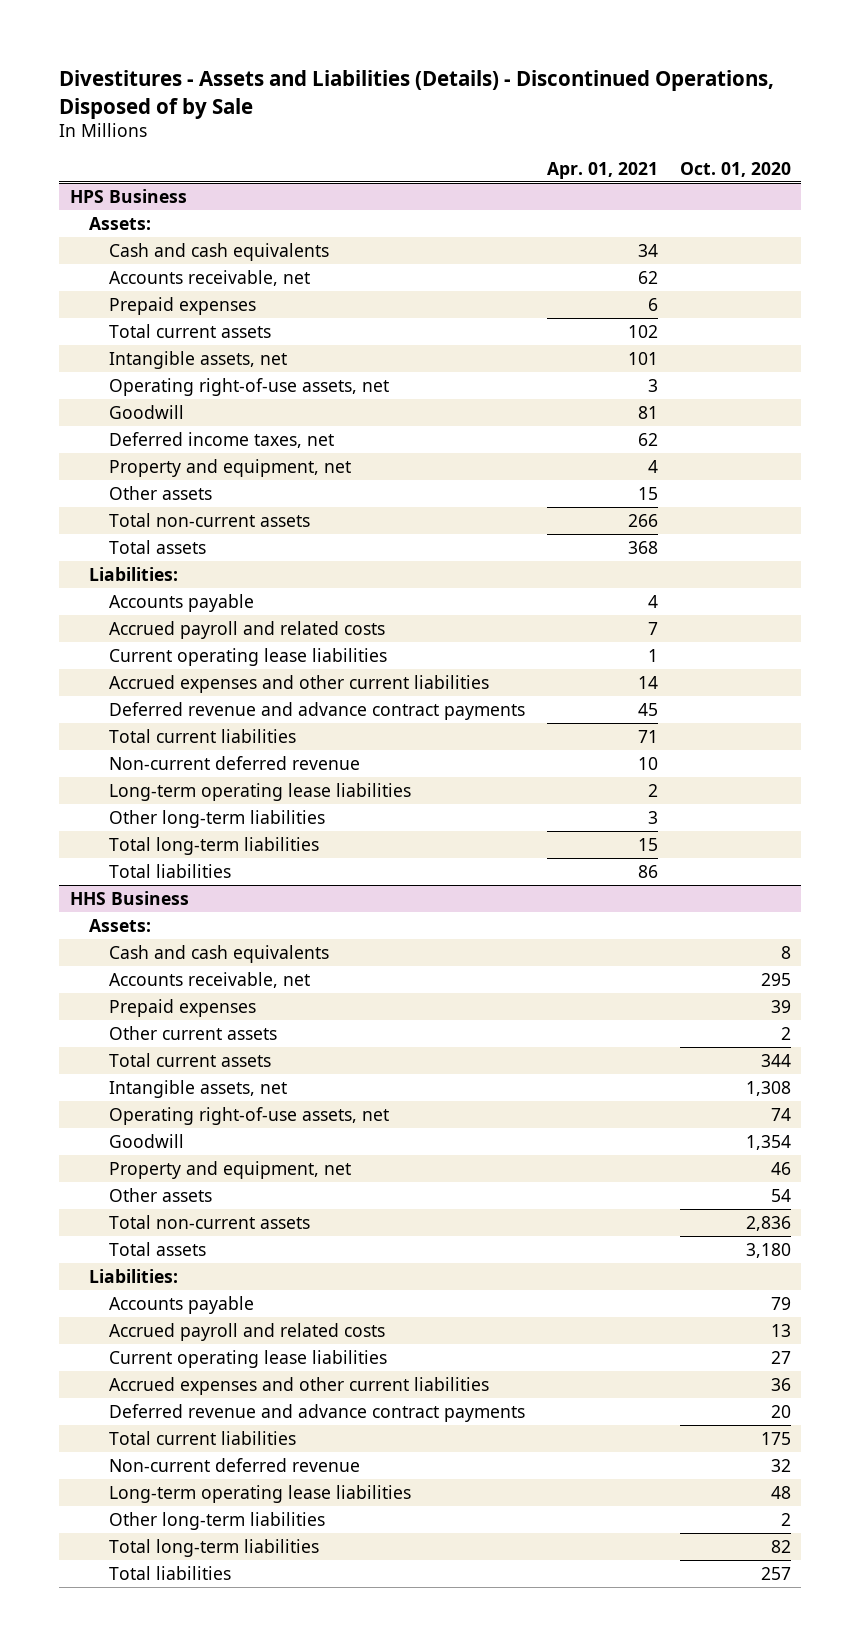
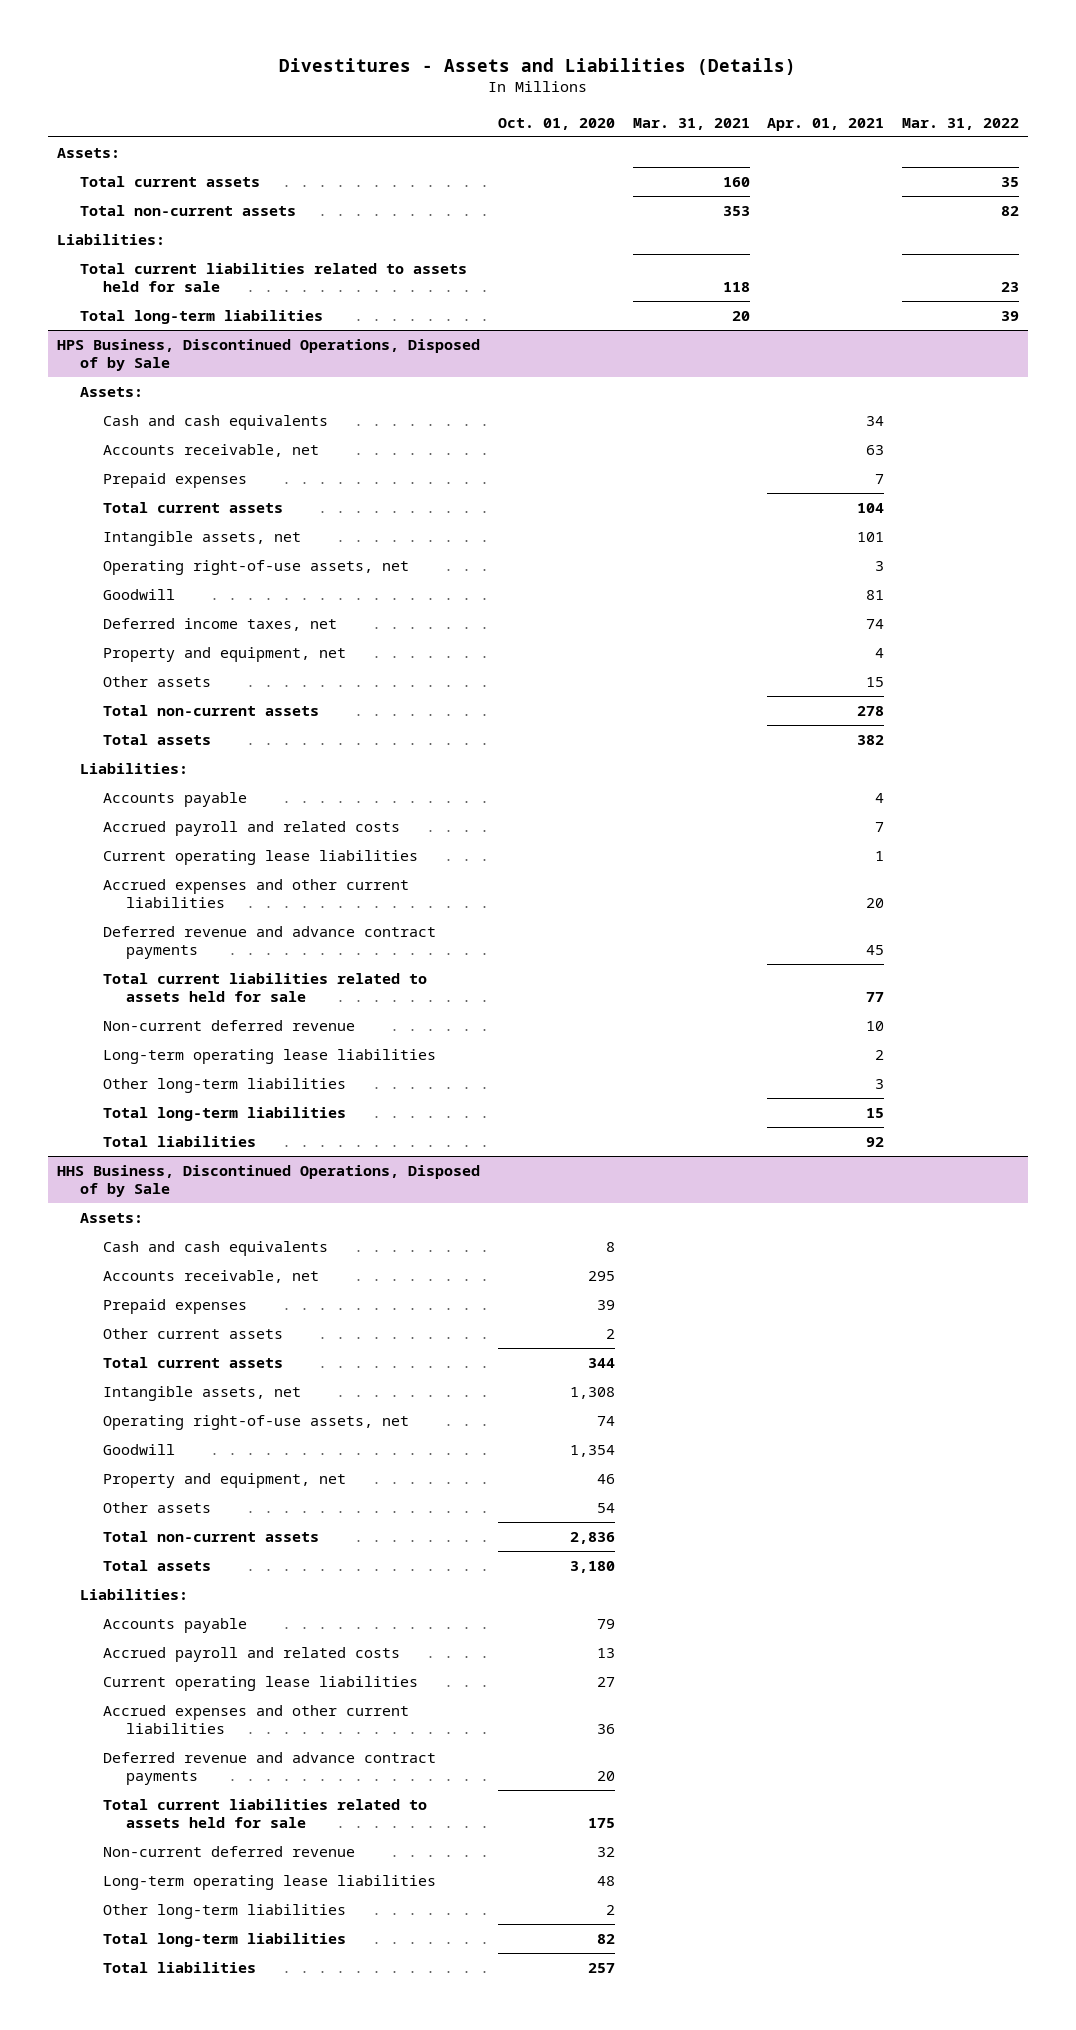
[58,70,774,119] Divestitures - Assets and Liabilities (Details) - Discontinued Operations, Disposed of by Sale -> [279,57,797,75] Divestitures - Assets and Liabilities (Details)
none -> [632,117,750,130] Mar. 31, 2021
none -> [902,117,1020,130] Mar. 31, 2022
none -> [57,148,121,159] Assets:
none -> [79,176,260,188] Total current assets
none -> [79,205,296,217] Total non-current assets
none -> [57,234,166,246] Liabilities:
none -> [79,263,467,292] Total current liabilities related to assets held for sale
none -> [79,310,323,325] Total long-term liabilities
[69,188,187,203] HPS Business -> [57,339,481,371] HPS Business, Discontinued Operations, Disposed of by Sale
[637,270,658,284] 62 -> [866,445,885,456] 63
[647,297,658,311] 6 -> [875,474,885,485] 7
[627,324,658,338] 102 -> [857,503,885,514] 104
[637,432,658,446] 62 -> [866,619,885,630] 74
[627,513,658,527] 266 -> [857,706,885,717] 278
[627,540,658,554] 368 -> [857,735,885,746] 382
[637,675,658,689] 14 -> [866,897,885,908] 20
[109,728,297,743] Total current liabilities -> [102,973,427,1002] Total current liabilities related to assets held for sale
[637,729,658,743] 71 -> [866,991,885,1002] 77
[637,864,658,878] 86 -> [866,1137,885,1148] 92
[69,890,189,905] HHS Business -> [57,1165,481,1197] HHS Business, Discontinued Operations, Disposed of by Sale
[109,1430,297,1445] Total current liabilities -> [102,1799,427,1828] Total current liabilities related to assets held for sale

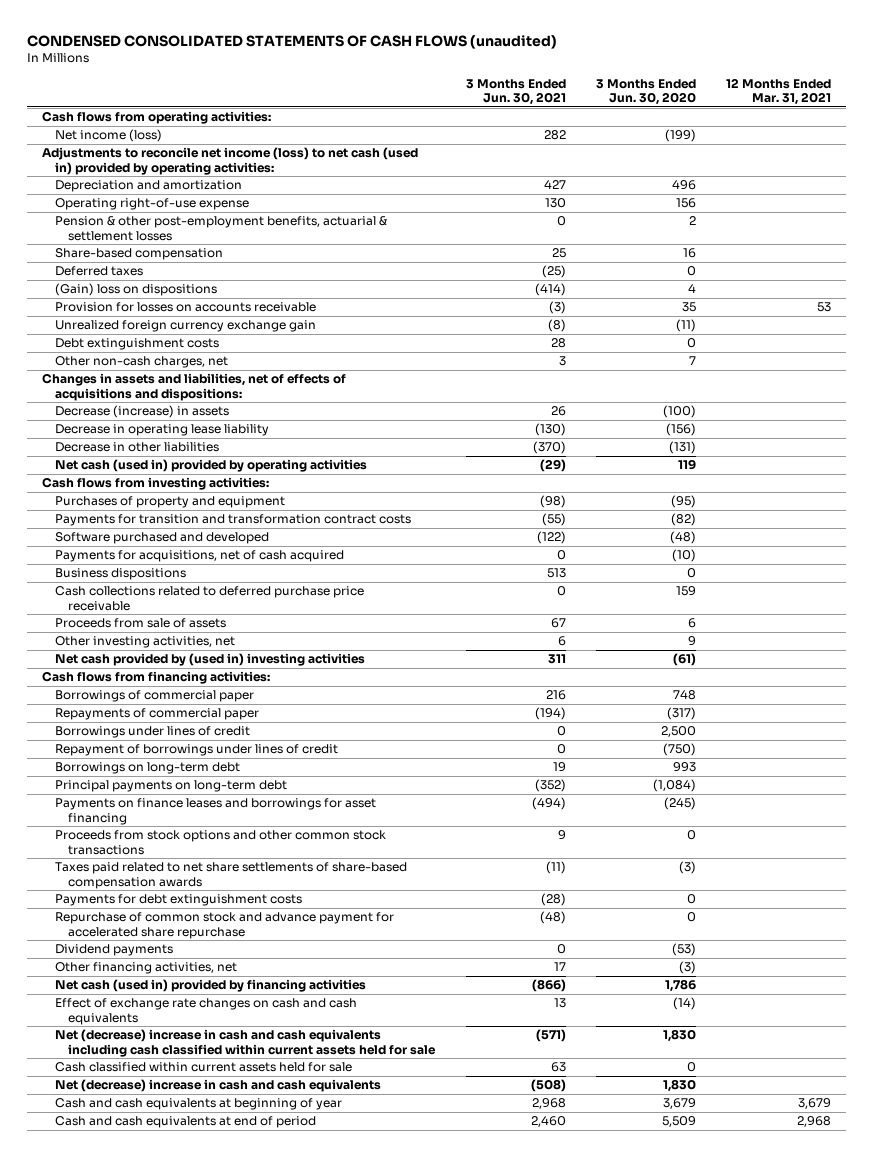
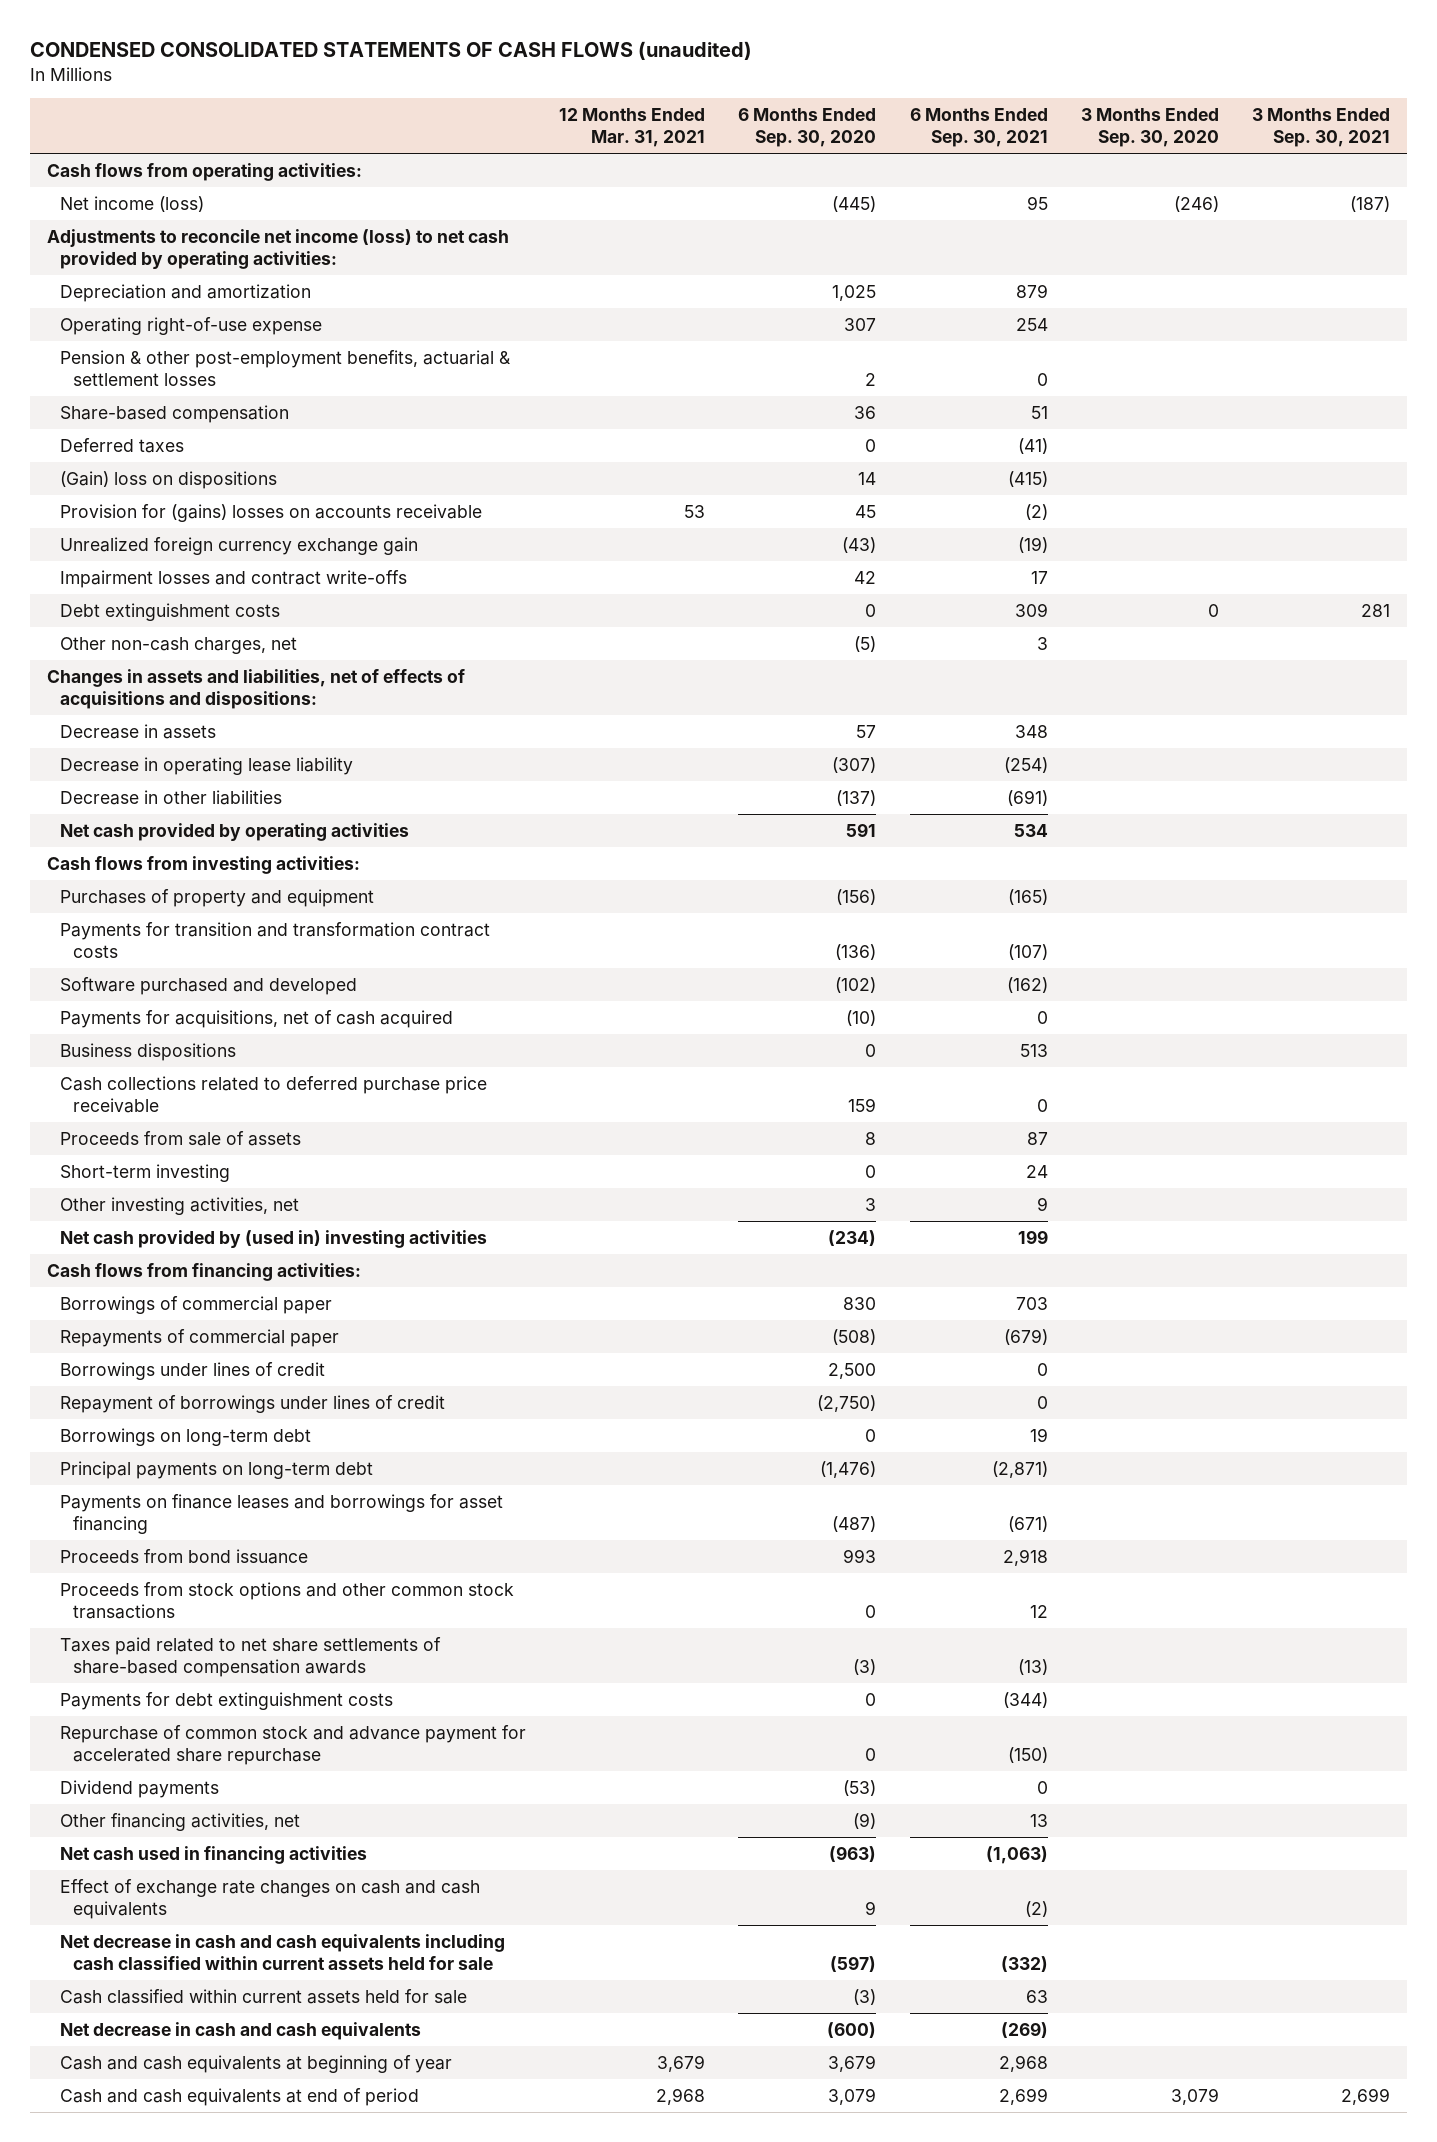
[465,78,566,105] 3 Months Ended Jun. 30, 2021 -> none
[595,78,696,105] 3 Months Ended Jun. 30, 2020 -> none
none -> [738,108,877,148] 6 Months Ended Sep. 30, 2020
none -> [909,108,1048,148] 6 Months Ended Sep. 30, 2021
none -> [1080,108,1219,148] 3 Months Ended Sep. 30, 2020
none -> [1252,108,1391,148] 3 Months Ended Sep. 30, 2021
[41,147,418,175] Adjustments to reconcile net income (loss) to net cash (used in) provided by operating activities: -> [46,229,509,269] Adjustments to reconcile net income (loss) to net cash provided by operating activities:
[55,302,317,313] Provision for losses on accounts receivable -> [59,504,482,523] Provision for (gains) losses on accounts receivable
none -> [59,570,407,589] Impairment losses and contract write-offs
[55,405,230,419] Decrease (increase) in assets -> [59,724,216,740] Decrease in assets
[55,459,368,473] Net cash (used in) provided by operating activities -> [59,823,409,842] Net cash provided by operating activities
none -> [59,1164,230,1183] Short-term investing
none -> [59,1549,308,1565] Proceeds from bond issuance
[55,979,367,993] Net cash (used in) provided by financing activities -> [59,1846,367,1865] Net cash used in financing activities
[55,1029,437,1057] Net (decrease) increase in cash and cash equivalents including cash classified within current assets held for sale -> [59,1934,505,1970] Net decrease in cash and cash equivalents including cash classified within current assets held for sale
[55,1079,382,1093] Net (decrease) increase in cash and cash equivalents -> [59,2022,421,2041] Net decrease in cash and cash equivalents

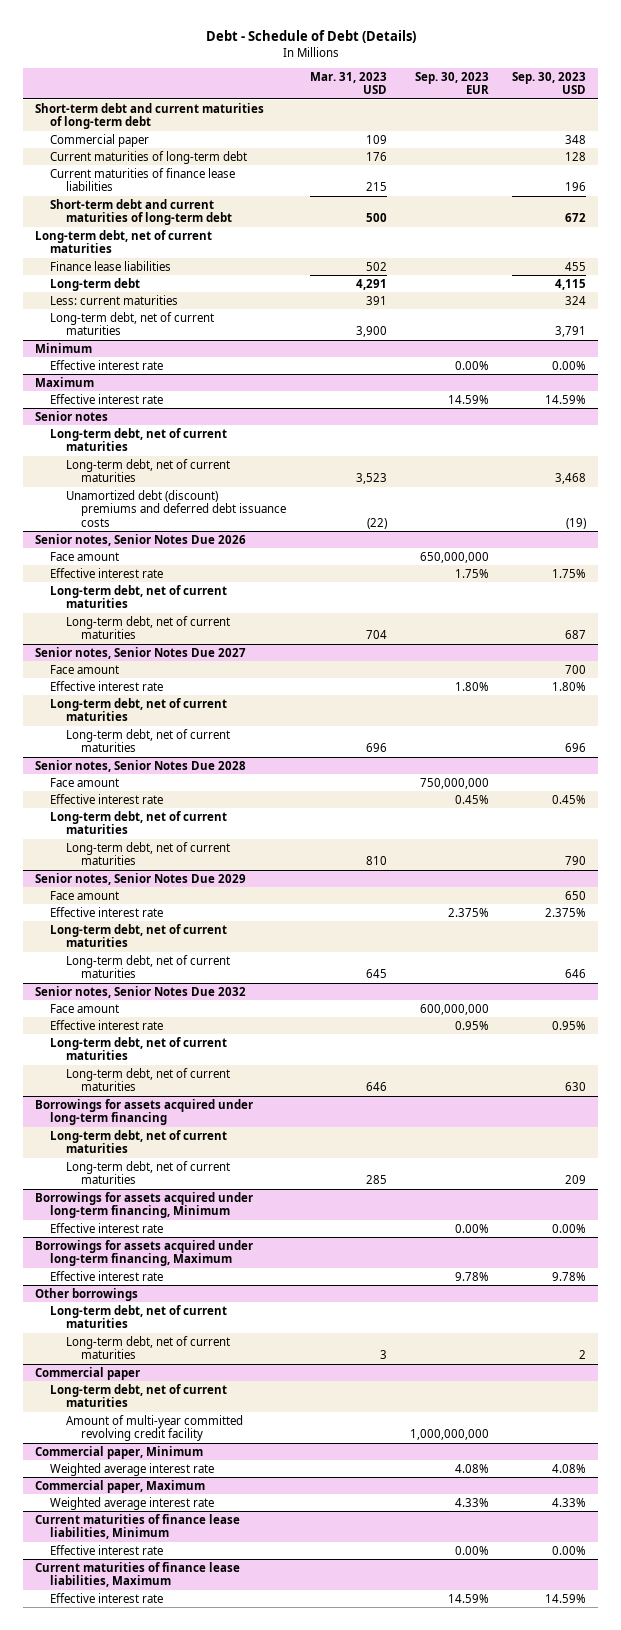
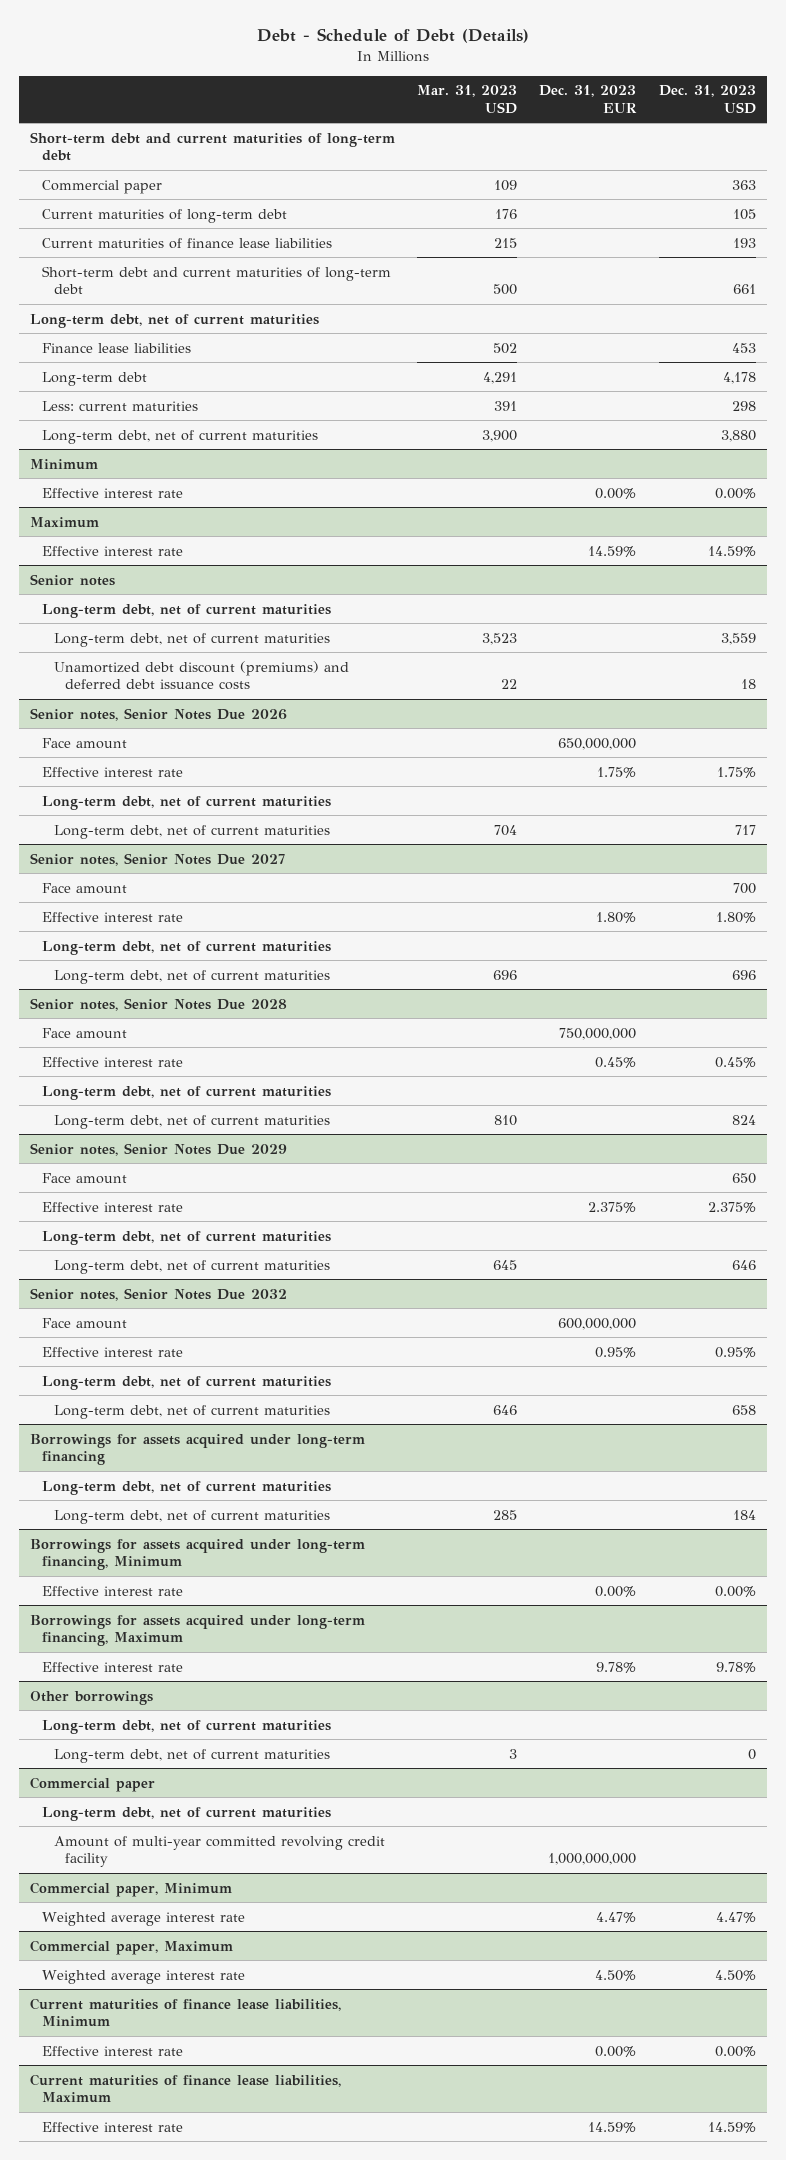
[415,71,490,95] Sep. 30, 2023 EUR -> none
[512,71,587,95] Sep. 30, 2023 USD -> none
none -> [539,85,638,113] Dec. 31, 2023 EUR
none -> [658,85,756,114] Dec. 31, 2023 USD
[65,489,287,527] Unamortized debt (discount) premiums and deferred debt issuance costs -> [53,660,349,691] Unamortized debt discount (premiums) and deferred debt issuance costs
[366,517,387,529] (22) -> [501,679,518,690] 22

